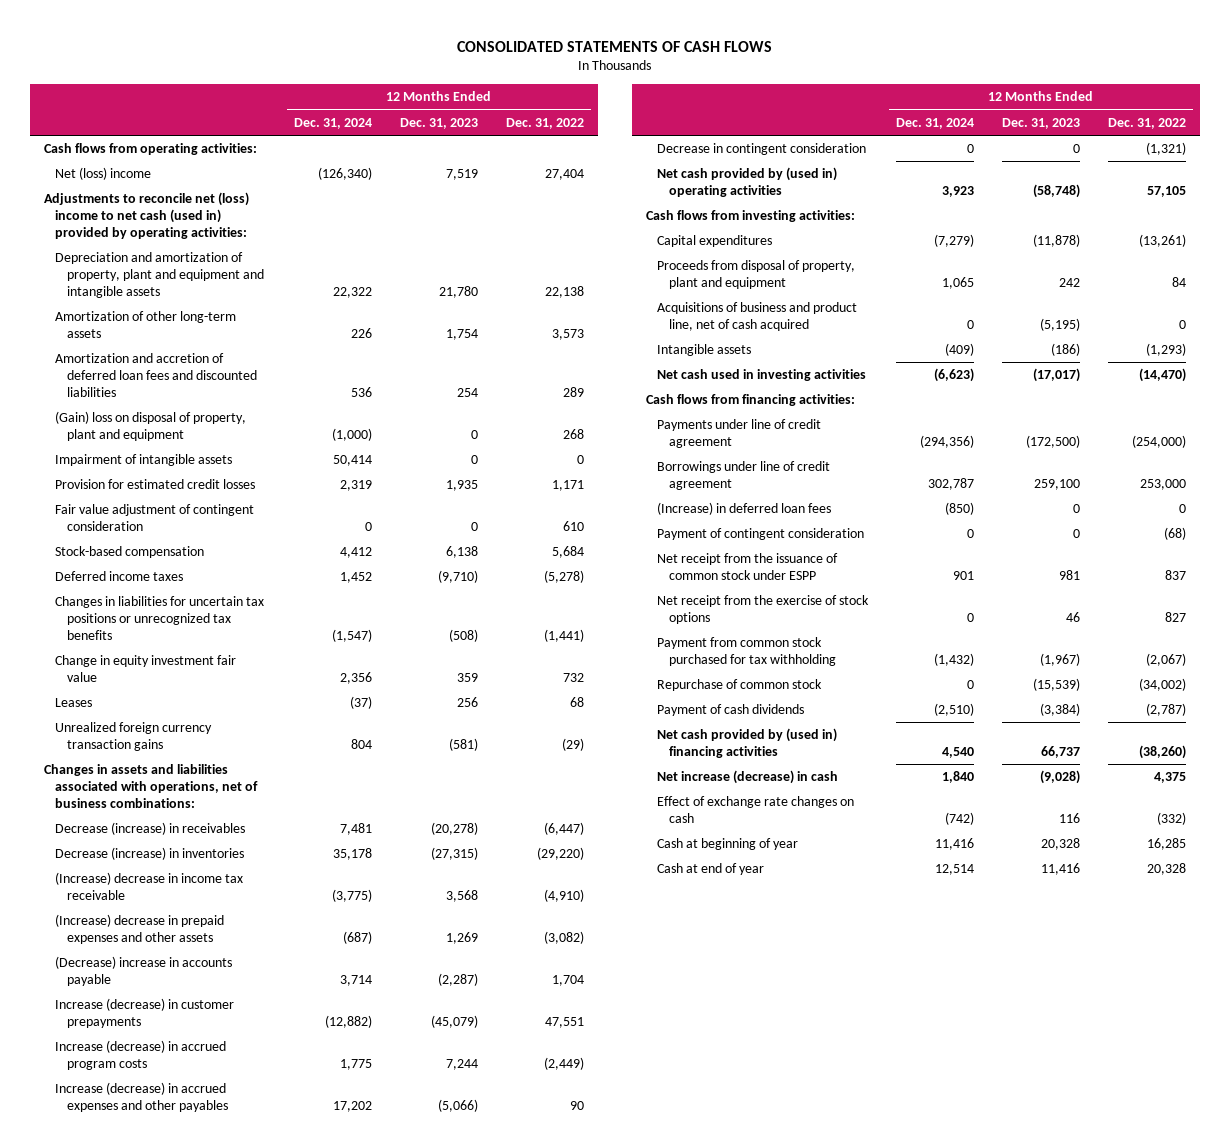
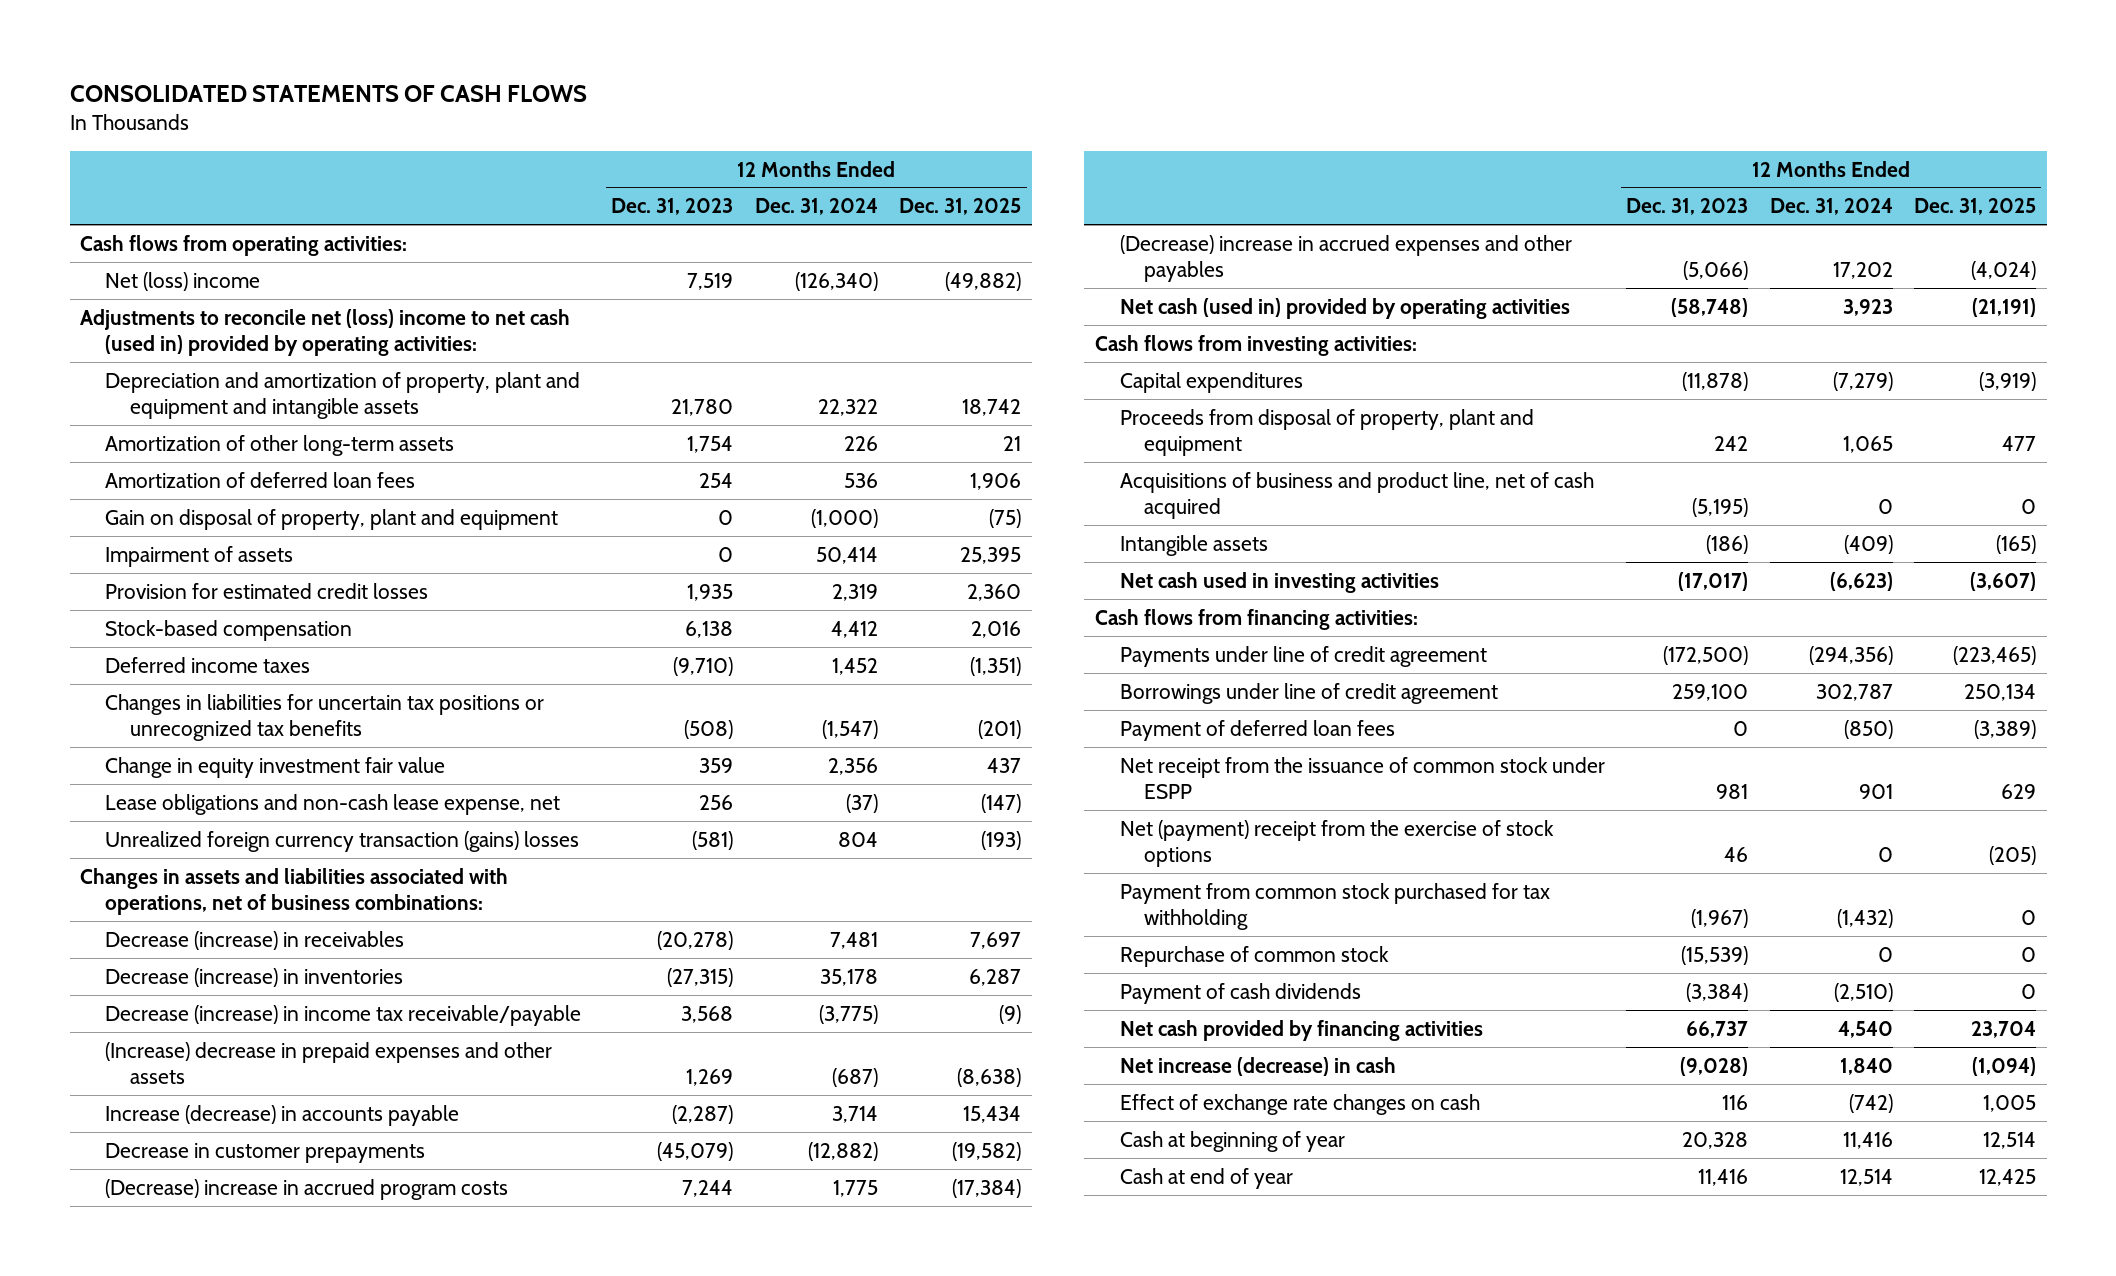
[505,117,584,129] Dec. 31, 2022 -> none
none -> [899,198,1022,216] Dec. 31, 2025
[55,353,257,397] Amortization and accretion of deferred loan fees and discounted liabilities -> [104,471,415,488] Amortization of deferred loan fees
[55,411,247,441] (Gain) loss on disposal of property, plant and equipment -> [104,508,558,530] Gain on disposal of property, plant and equipment
[55,454,233,467] Impairment of intangible assets -> [104,545,293,567] Impairment of assets
[55,504,255,531] Fair value adjustment of contingent consideration -> none
[55,698,93,708] Leases -> [104,793,560,815] Lease obligations and non-cash lease expense, net
[55,722,213,751] Unrealized foreign currency transaction gains -> [104,830,579,852] Unrealized foreign currency transaction (gains) losses
[55,872,244,900] (Increase) decrease in income tax receivable -> [104,1004,581,1026] Decrease (increase) in income tax receivable/payable
[657,143,867,156] Decrease in contingent consideration -> none
[55,956,233,986] (Decrease) increase in accounts payable -> [104,1104,459,1126] Increase (decrease) in accounts payable
[55,998,235,1028] Increase (decrease) in customer prepayments -> [104,1142,425,1163] Decrease in customer prepayments
[55,1040,227,1070] Increase (decrease) in accrued program costs -> [104,1178,508,1200] (Decrease) increase in accrued program costs
[55,1082,228,1112] Increase (decrease) in accrued expenses and other payables -> [1119,234,1572,283] (Decrease) increase in accrued expenses and other payables
[657,167,838,197] Net cash provided by (used in) operating activities -> [1119,297,1570,319] Net cash (used in) provided by operating activities
[657,528,865,541] Payment of contingent consideration -> none
[657,502,832,516] (Increase) in deferred loan fees -> [1119,719,1395,741] Payment of deferred loan fees
[657,595,870,624] Net receipt from the exercise of stock options -> [1119,819,1554,868] Net (payment) receipt from the exercise of stock options
[657,728,838,758] Net cash provided by (used in) financing activities -> [1119,1019,1483,1041] Net cash provided by financing activities

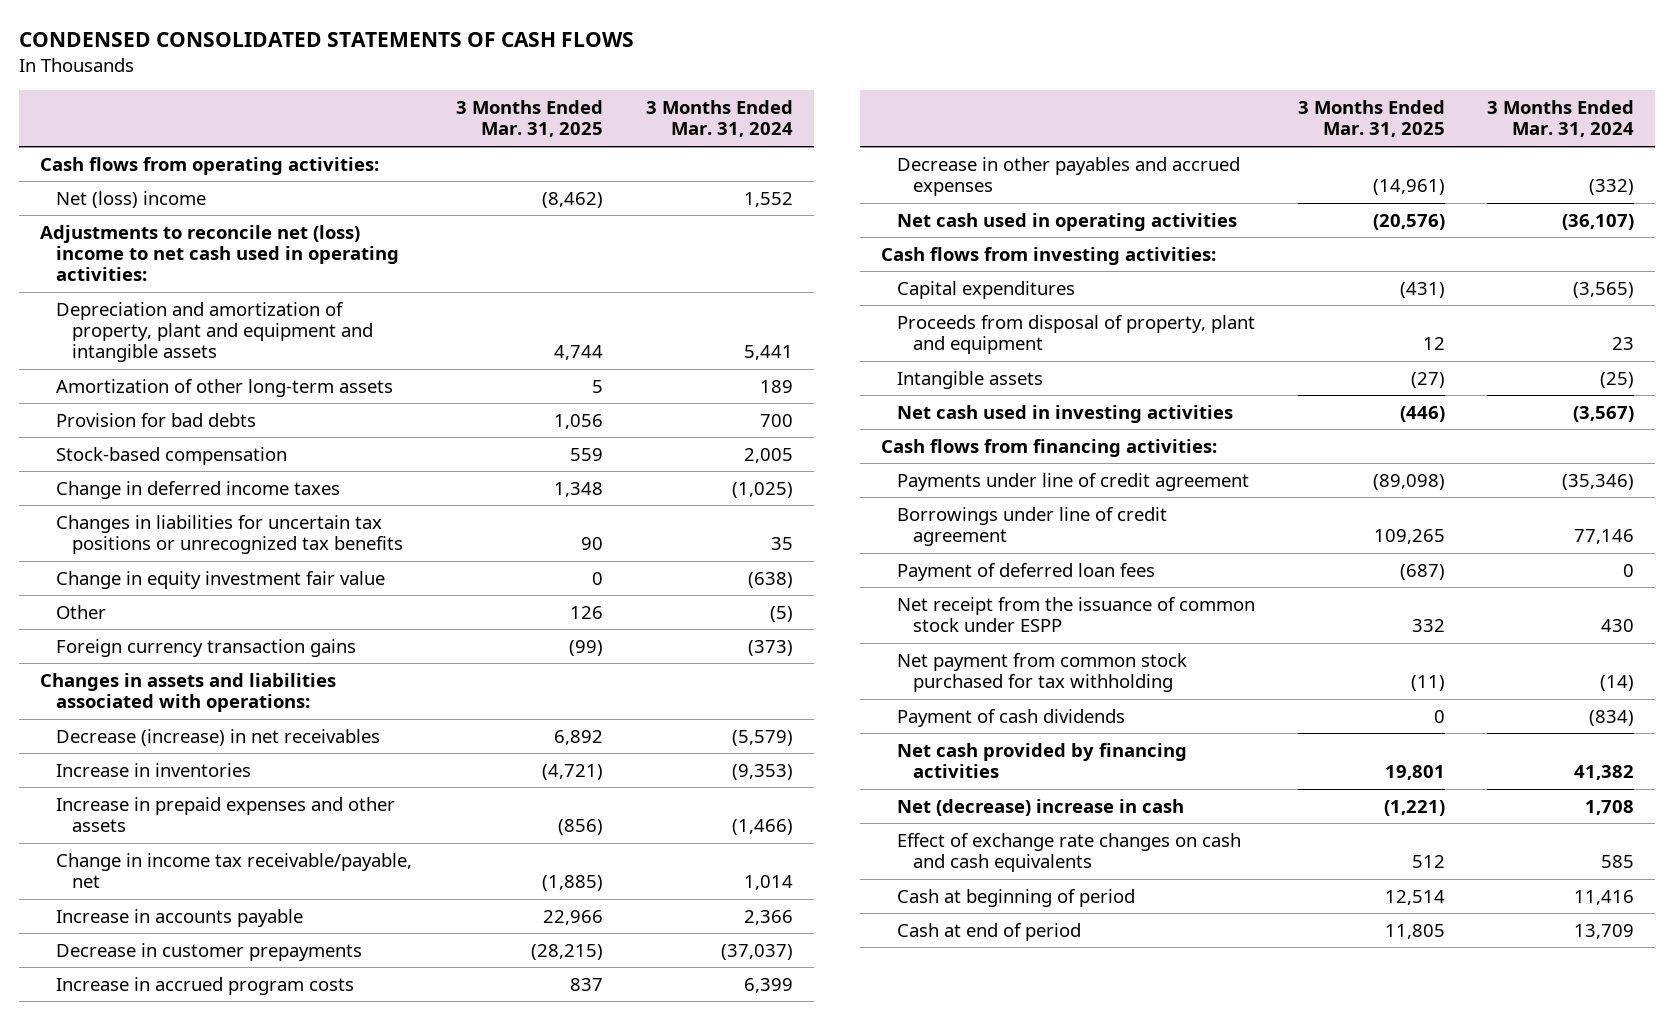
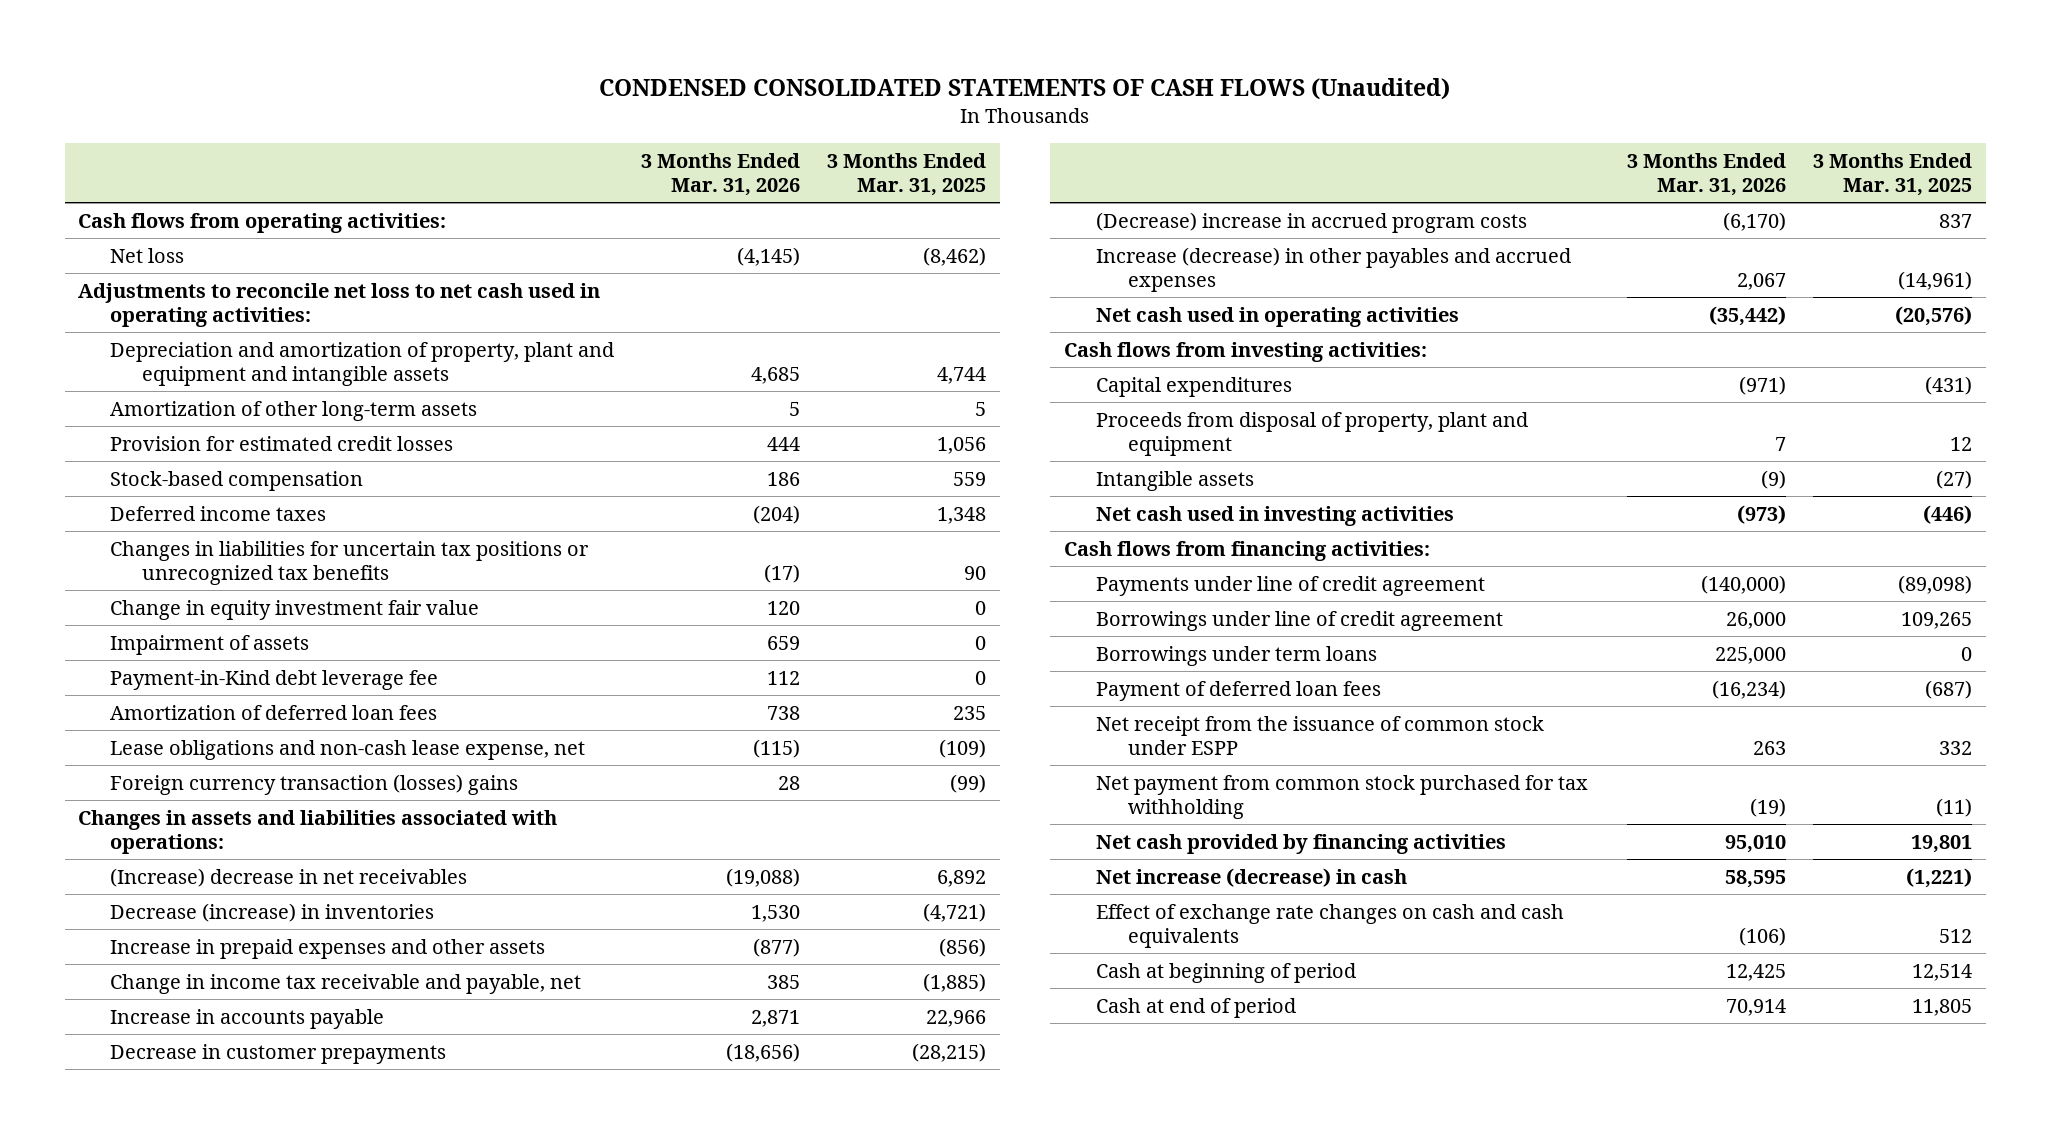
[18,32,634,48] CONDENSED CONSOLIDATED STATEMENTS OF CASH FLOWS -> [599,78,1451,101] CONDENSED CONSOLIDATED STATEMENTS OF CASH FLOWS (Unaudited)
[645,100,793,138] 3 Months Ended Mar. 31, 2024 -> none
none -> [641,153,801,197] 3 Months Ended Mar. 31, 2026
[55,190,206,208] Net (loss) income -> [110,247,185,263] Net loss
[39,224,399,282] Adjustments to reconcile net (loss) income to net cash used in operating activities: -> [78,282,601,327] Adjustments to reconcile net loss to net cash used in operating activities:
[55,412,256,427] Provision for bad debts -> [110,435,454,451] Provision for estimated credit losses
[55,480,340,499] Change in deferred income taxes -> [110,505,327,521] Deferred income taxes
[55,604,106,619] Other -> none
none -> [110,634,310,655] Impairment of assets
none -> [110,669,439,690] Payment-in-Kind debt leverage fee
none -> [110,704,438,720] Amortization of deferred loan fees
none -> [110,739,586,760] Lease obligations and non-cash lease expense, net
[55,638,356,657] Foreign currency transaction gains -> [110,773,519,795] Foreign currency transaction (losses) gains
[55,728,380,746] Decrease (increase) in net receivables -> [110,867,468,887] (Increase) decrease in net receivables
[55,762,251,777] Increase in inventories -> [110,902,435,922] Decrease (increase) in inventories
[55,852,412,889] Change in income tax receivable/payable, net -> [110,973,582,994] Change in income tax receivable and payable, net
[55,976,354,995] Increase in accrued program costs -> [1095,211,1527,233] (Decrease) increase in accrued program costs
[897,156,1241,197] Decrease in other payables and accrued expenses -> [1095,246,1571,292] Increase (decrease) in other payables and accrued expenses
none -> [1095,645,1377,666] Borrowings under term loans
[897,708,1126,727] Payment of cash dividends -> none
[897,798,1185,816] Net (decrease) increase in cash -> [1095,867,1407,887] Net increase (decrease) in cash

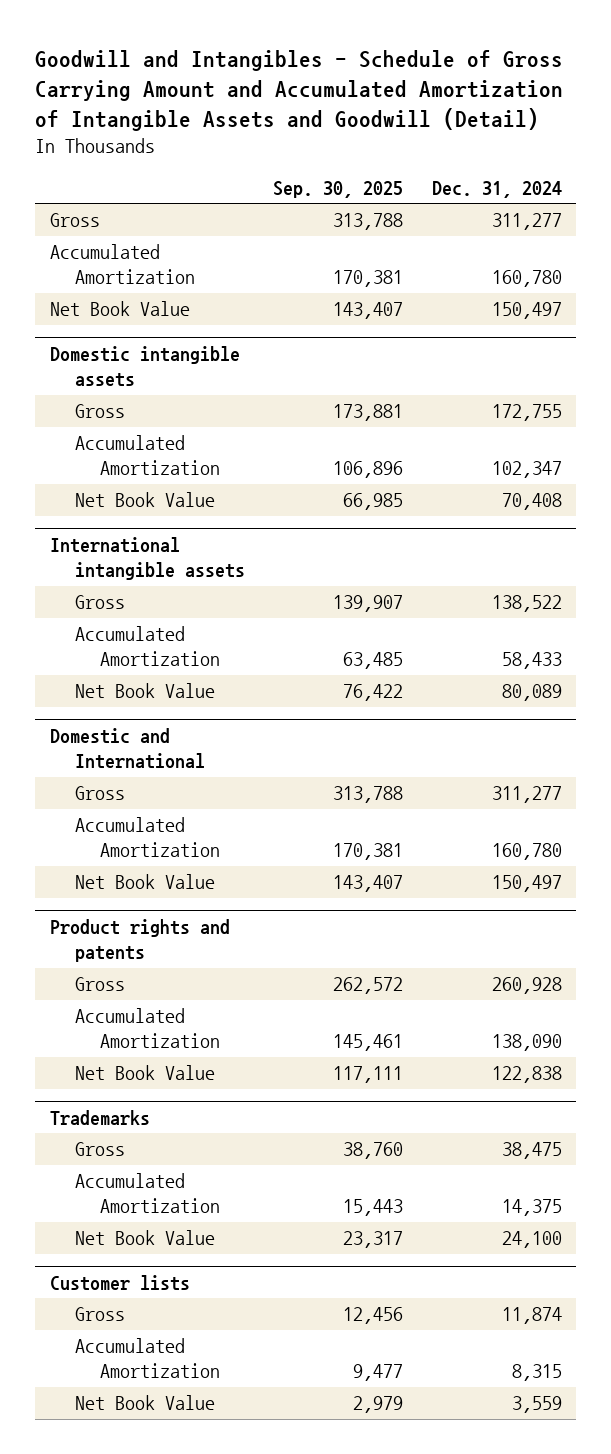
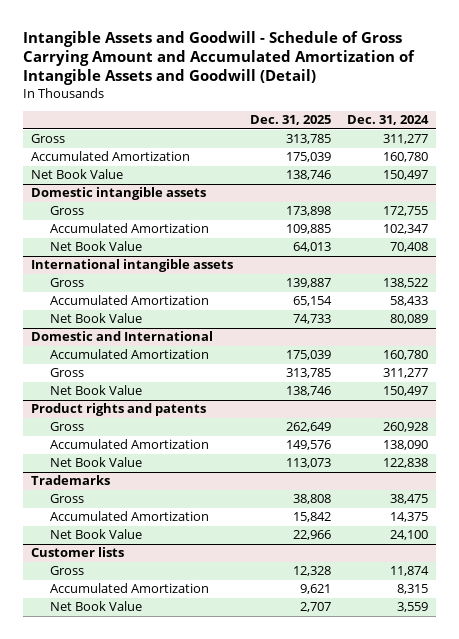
[35,49,564,131] Goodwill and Intangibles - Schedule of Gross Carrying Amount and Accumulated Amortization of Intangible Assets and Goodwill (Detail) -> [23,30,416,86] Intangible Assets and Goodwill - Schedule of Gross Carrying Amount and Accumulated Amortization of Intangible Assets and Goodwill (Detail)
[273,180,404,198] Sep. 30, 2025 -> none
none -> [249,115,331,126] Dec. 31, 2025
[74,786,125,801] Gross -> [50,368,85,378] Gross

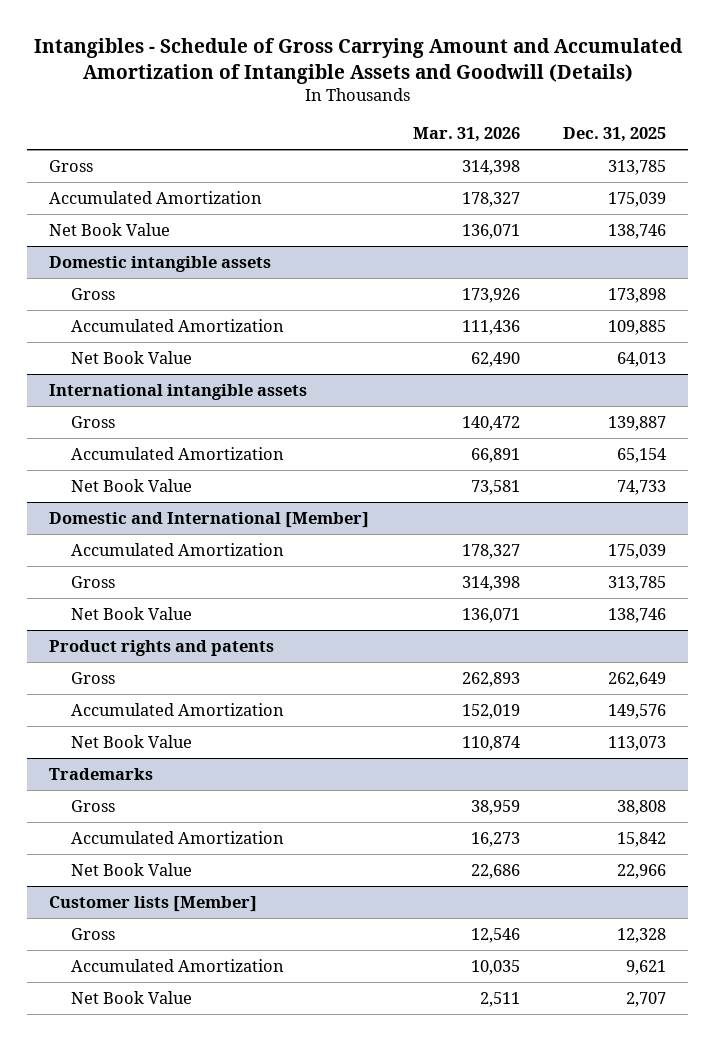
[23,30,416,86] Intangible Assets and Goodwill - Schedule of Gross Carrying Amount and Accumulated Amortization of Intangible Assets and Goodwill (Detail) -> [33,37,683,84] Intangibles - Schedule of Gross Carrying Amount and Accumulated Amortization of Intangible Assets and Goodwill (Details)
[347,115,430,126] Dec. 31, 2024 -> none
none -> [412,127,520,143] Mar. 31, 2026
[31,331,214,342] Domestic and International -> [49,511,370,528] Domestic and International [Member]
[31,547,125,558] Customer lists -> [49,895,258,912] Customer lists [Member]

